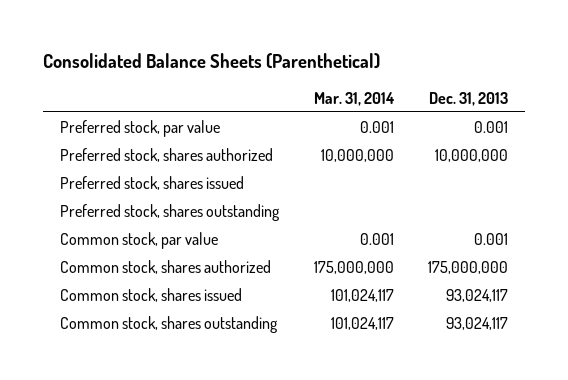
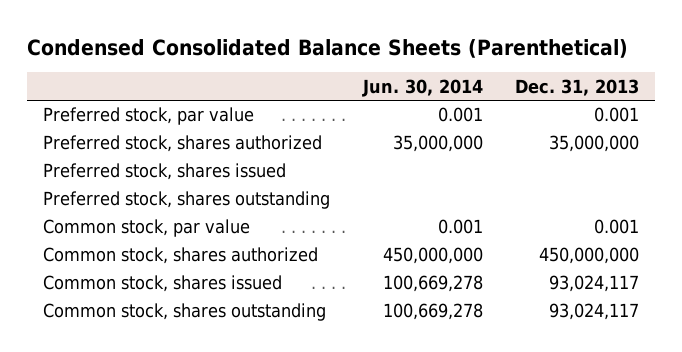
[43,52,381,69] Consolidated Balance Sheets (Parenthetical) -> [26,38,628,58] Condensed Consolidated Balance Sheets (Parenthetical)
[313,91,395,106] Mar. 31, 2014 -> none
none -> [361,78,483,97] Jun. 30, 2014
[434,148,508,162] 10,000,000 -> [548,135,639,153] 35,000,000
[427,260,508,274] 175,000,000 -> [538,247,639,265] 450,000,000

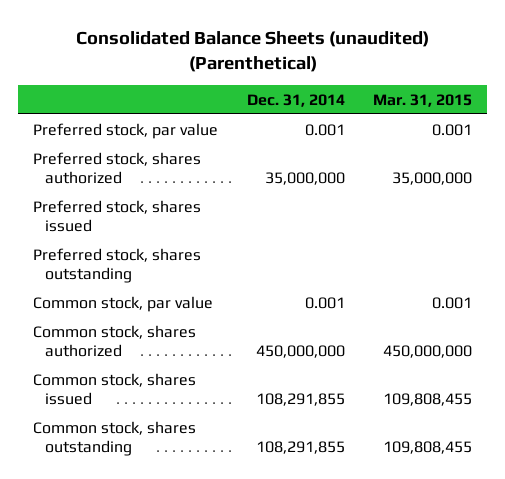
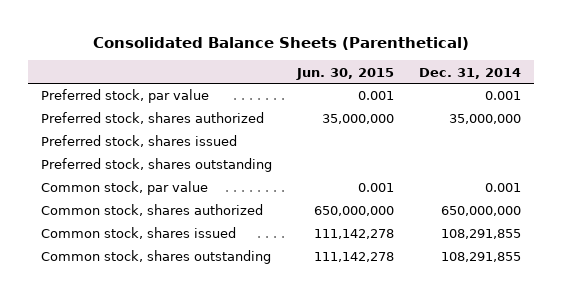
[75,30,429,72] Consolidated Balance Sheets (unaudited) (Parenthetical) -> [93,36,470,50] Consolidated Balance Sheets (Parenthetical)
[373,93,473,107] Mar. 31, 2015 -> none
none -> [296,67,395,80] Jun. 30, 2015
[255,344,345,358] 450,000,000 -> [441,206,522,217] 650,000,000

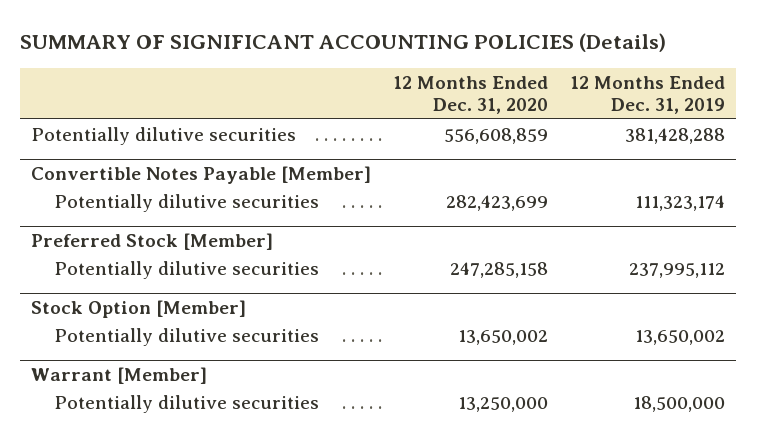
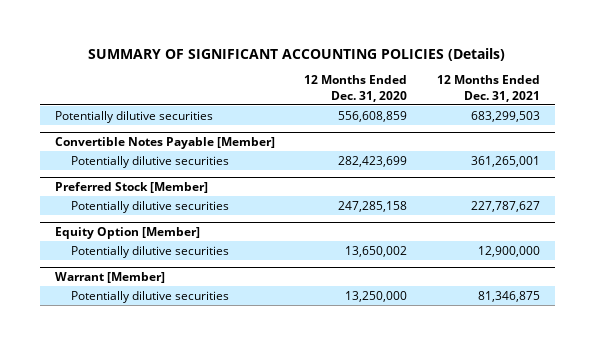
[570,75,726,115] 12 Months Ended Dec. 31, 2019 -> none
none -> [437,75,541,102] 12 Months Ended Dec. 31, 2021
[31,299,247,318] Stock Option [Member] -> [54,227,200,240] Equity Option [Member]

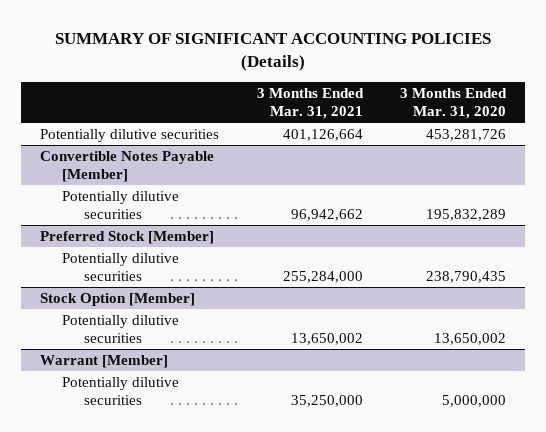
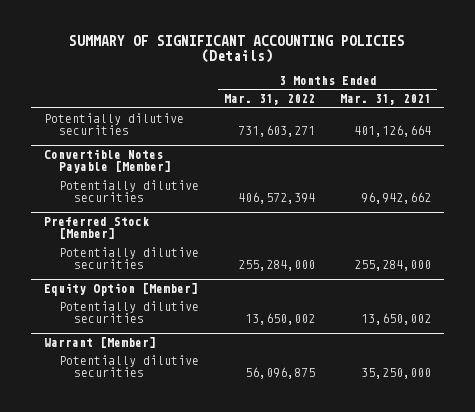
[400,88,508,120] 3 Months Ended Mar. 31, 2020 -> none
none -> [224,94,316,106] Mar. 31, 2022
[40,292,196,306] Stock Option [Member] -> [43,282,198,296] Equity Option [Member]

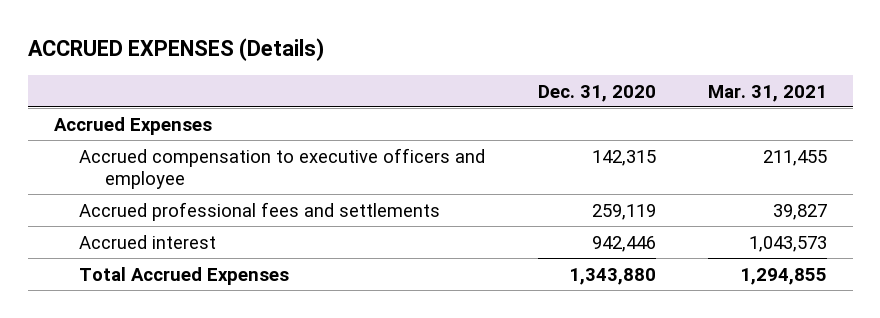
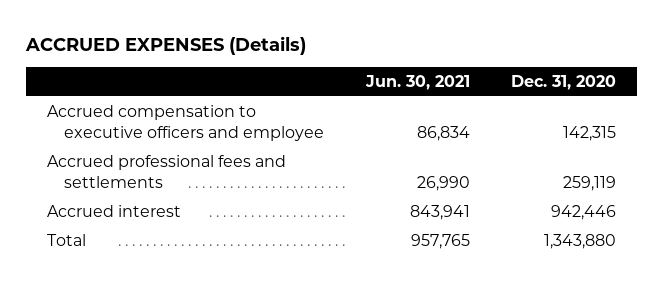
[707,84,827,102] Mar. 31, 2021 -> none
none -> [364,74,470,90] Jun. 30, 2021
[53,116,212,135] Accrued Expenses -> none
[79,266,290,285] Total Accrued Expenses -> [47,234,87,247] Total

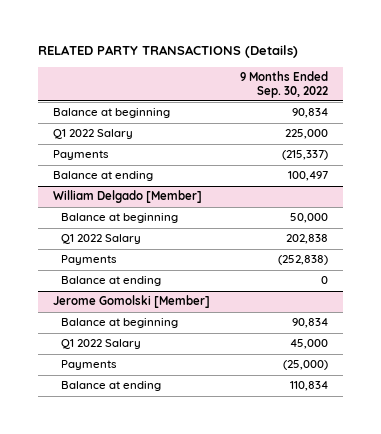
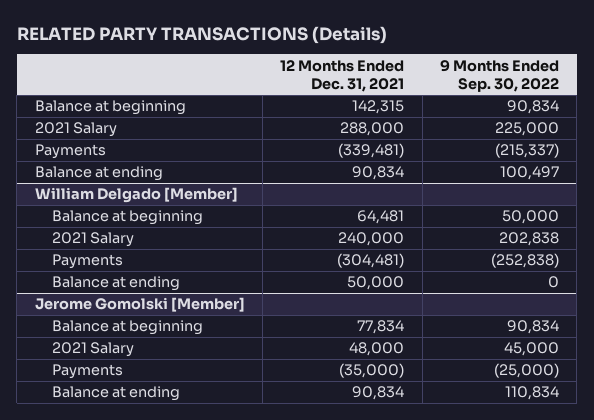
none -> [280,59,405,92] 12 Months Ended Dec. 31, 2021
[52,129,133,140] Q1 2022 Salary -> [34,122,117,138] 2021 Salary
[61,234,142,245] Q1 2022 Salary -> [51,232,134,248] 2021 Salary
[61,339,142,350] Q1 2022 Salary -> [51,342,134,358] 2021 Salary

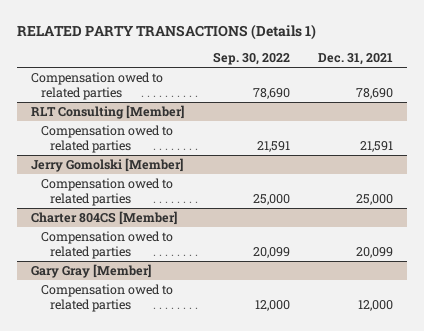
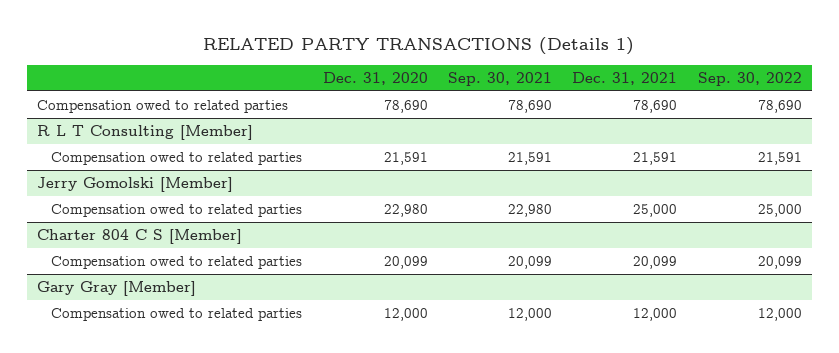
none -> [322,71,428,85] Dec. 31, 2020
none -> [448,71,553,86] Sep. 30, 2021
[31,104,185,119] RLT Consulting [Member] -> [37,125,254,141] R L T Consulting [Member]
[31,210,178,225] Charter 804CS [Member] -> [37,229,243,245] Charter 804 C S [Member]

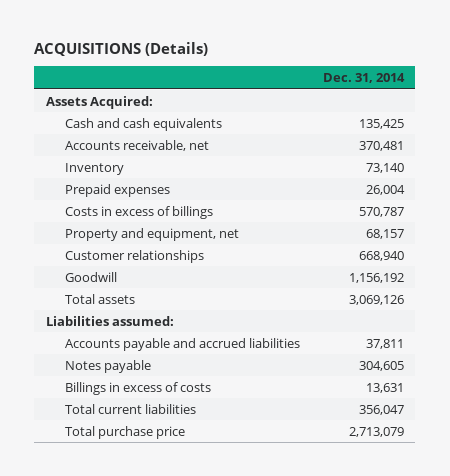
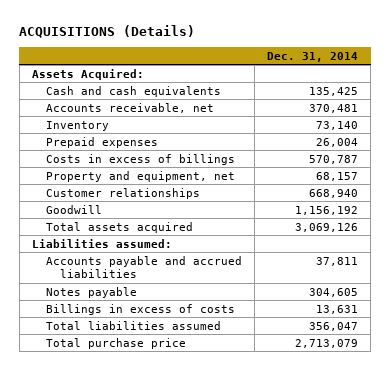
[64,293,135,304] Total assets -> [45,221,193,233] Total assets acquired
[64,403,196,414] Total current liabilities -> [45,320,221,330] Total liabilities assumed

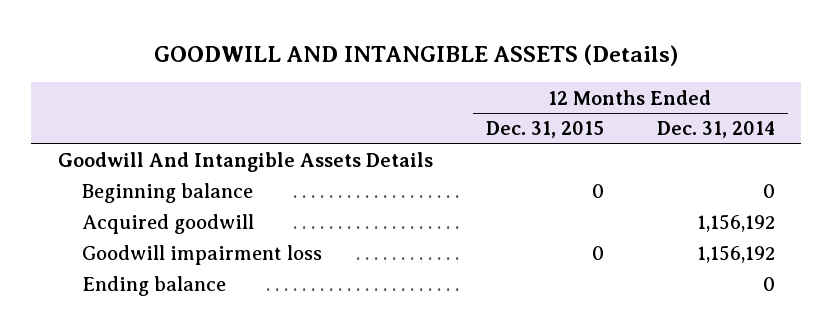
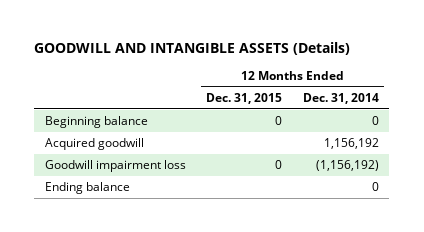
[57,152,433,173] Goodwill And Intangible Assets Details -> none
[696,245,775,264] 1,156,192 -> [315,160,379,172] (1,156,192)

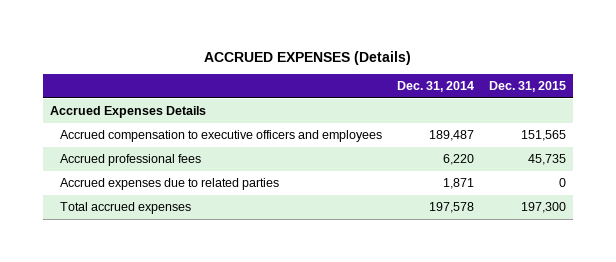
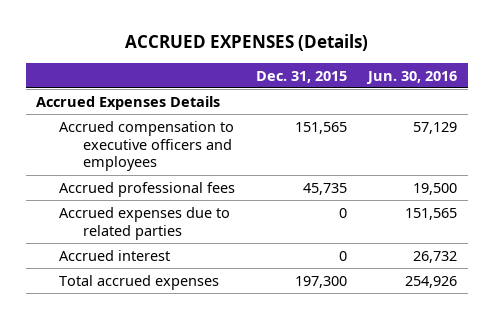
[396,81,474,93] Dec. 31, 2014 -> none
none -> [366,70,458,84] Jun. 30, 2016
none -> [59,249,171,261] Accrued interest

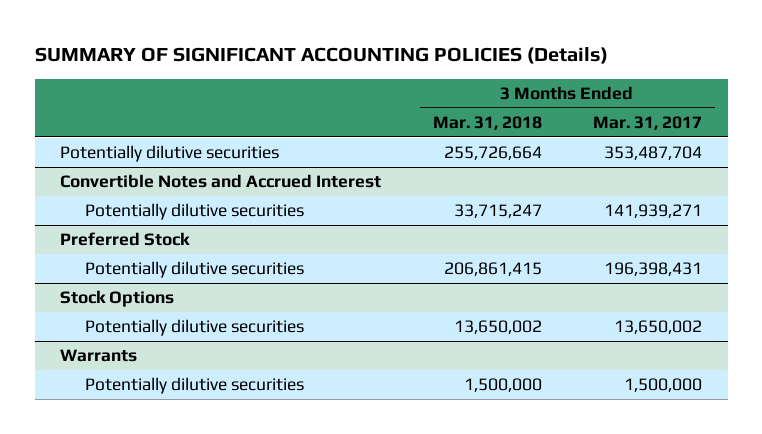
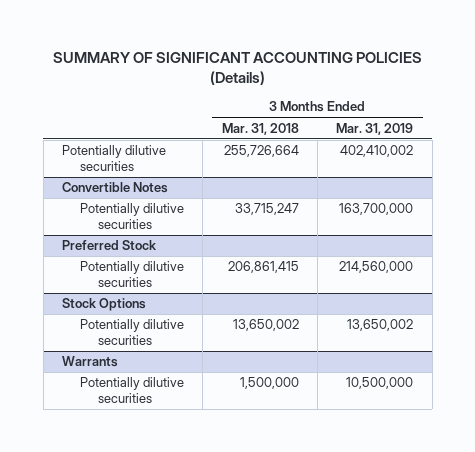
[592,116,702,131] Mar. 31, 2017 -> none
none -> [336,122,414,135] Mar. 31, 2019
[60,174,382,189] Convertible Notes and Accrued Interest -> [62,182,169,194] Convertible Notes

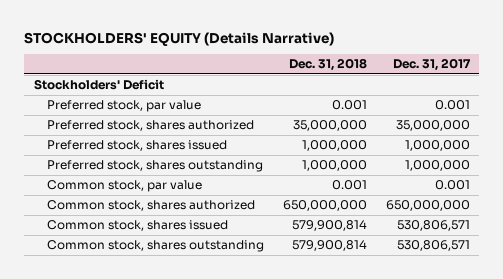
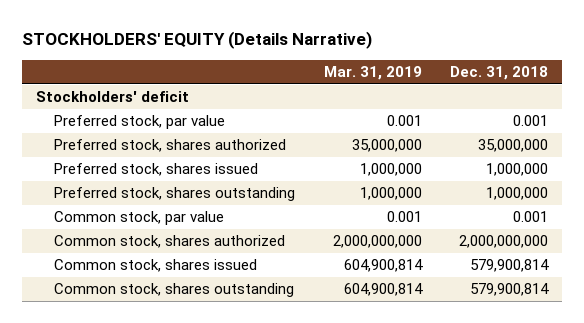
[392,58,471,72] Dec. 31, 2017 -> none
none -> [323,66,422,81] Mar. 31, 2019
[33,79,164,91] Stockholders' Deficit -> [36,91,190,103] Stockholders' deficit
[282,200,367,212] 650,000,000 -> [458,235,548,249] 2,000,000,000

